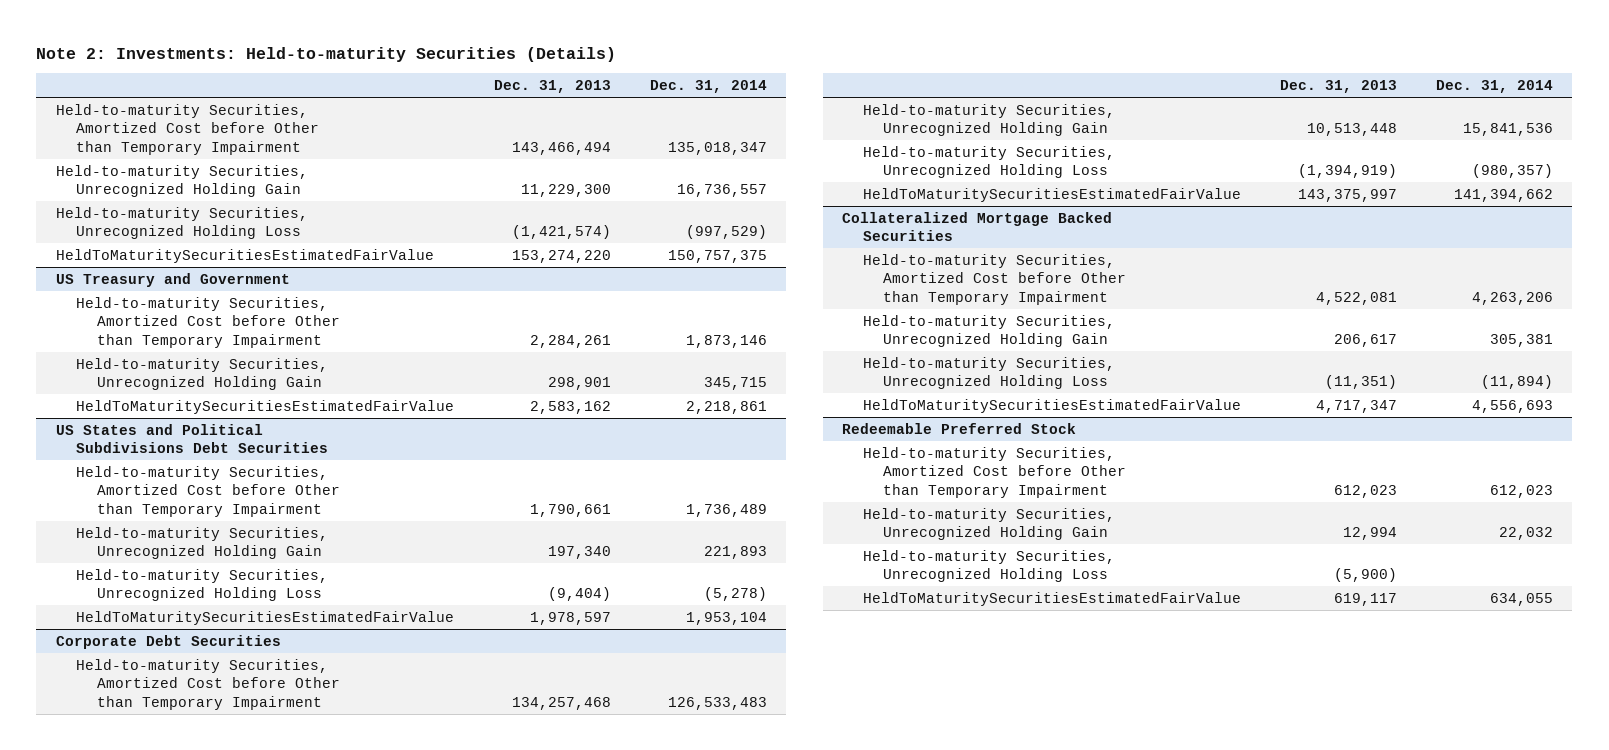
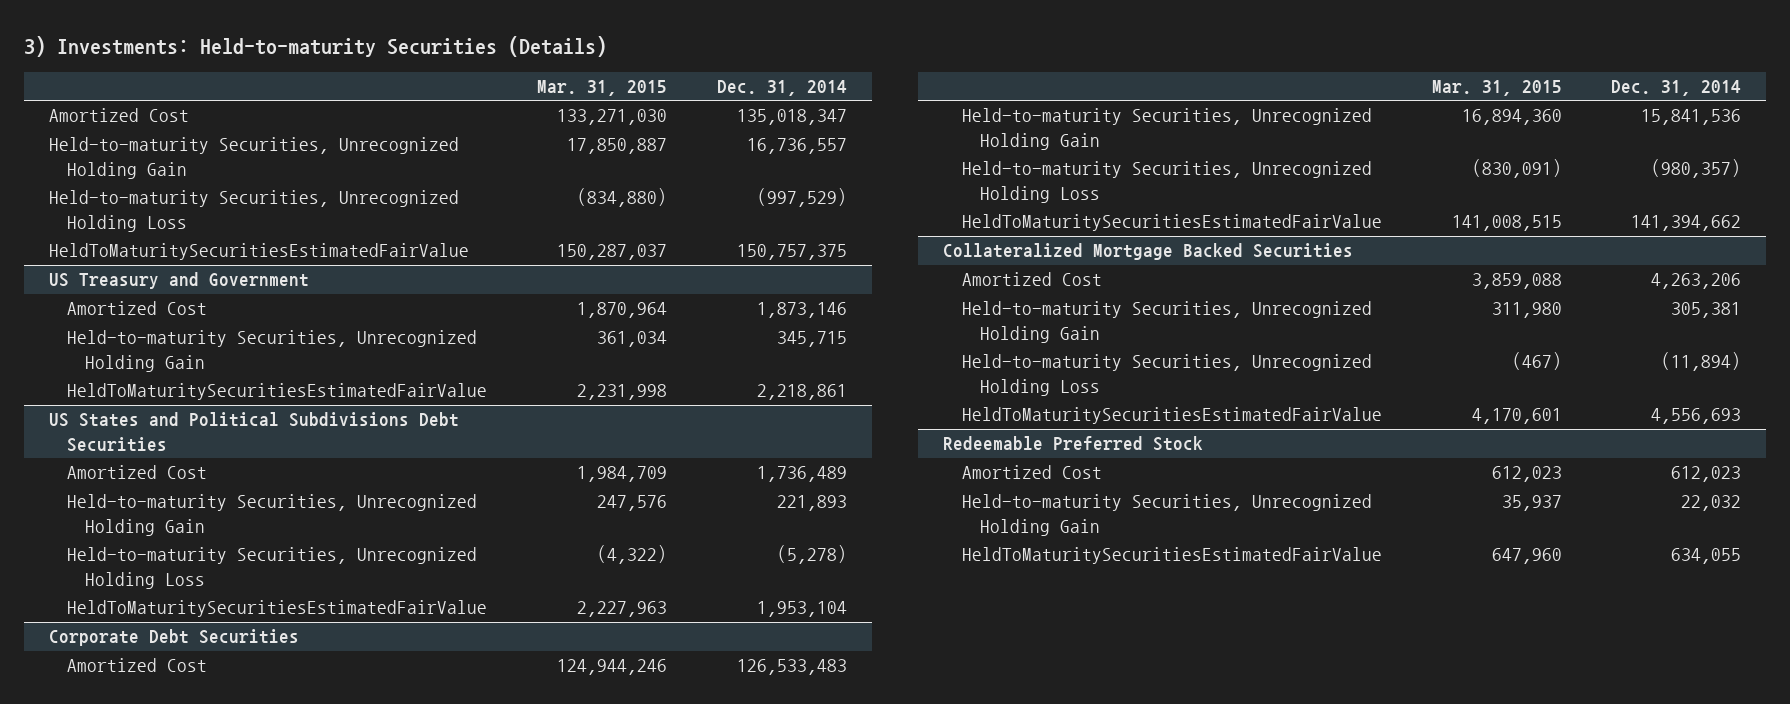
[36,46,617,62] Note 2: Investments: Held-to-maturity Securities (Details) -> [24,35,608,57] 3) Investments: Held-to-maturity Securities (Details)
[493,80,611,94] Dec. 31, 2013 -> none
none -> [537,79,668,96] Mar. 31, 2015
[55,103,320,155] Held-to-maturity Securities, Amortized Cost before Other than Temporary Impairment -> [48,108,189,123] Amortized Cost
[76,296,341,348] Held-to-maturity Securities, Amortized Cost before Other than Temporary Impairment -> [67,301,208,316] Amortized Cost
[76,465,341,517] Held-to-maturity Securities, Amortized Cost before Other than Temporary Impairment -> [67,465,208,480] Amortized Cost
[76,658,341,710] Held-to-maturity Securities, Amortized Cost before Other than Temporary Impairment -> [67,658,208,673] Amortized Cost
[862,253,1127,305] Held-to-maturity Securities, Amortized Cost before Other than Temporary Impairment -> [961,272,1102,287] Amortized Cost
[862,446,1127,498] Held-to-maturity Securities, Amortized Cost before Other than Temporary Impairment -> [961,465,1102,480] Amortized Cost
[862,549,1115,583] Held-to-maturity Securities, Unrecognized Holding Loss -> none

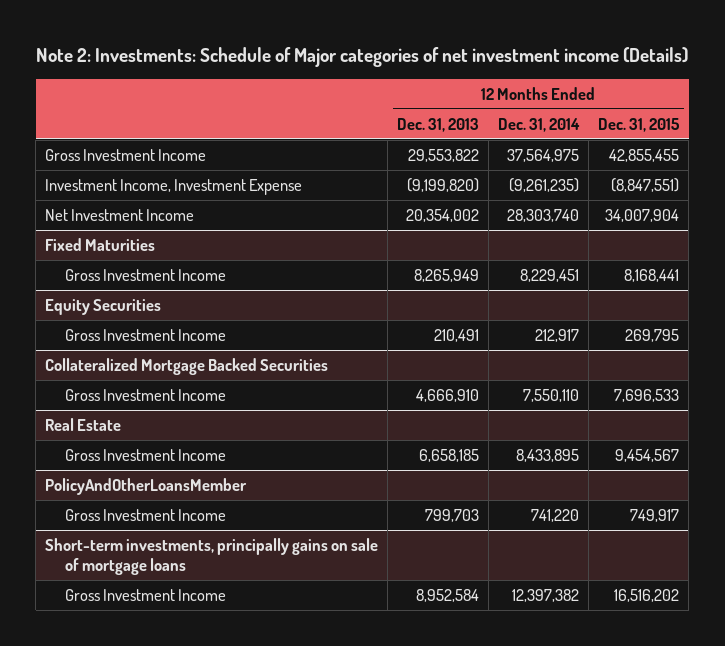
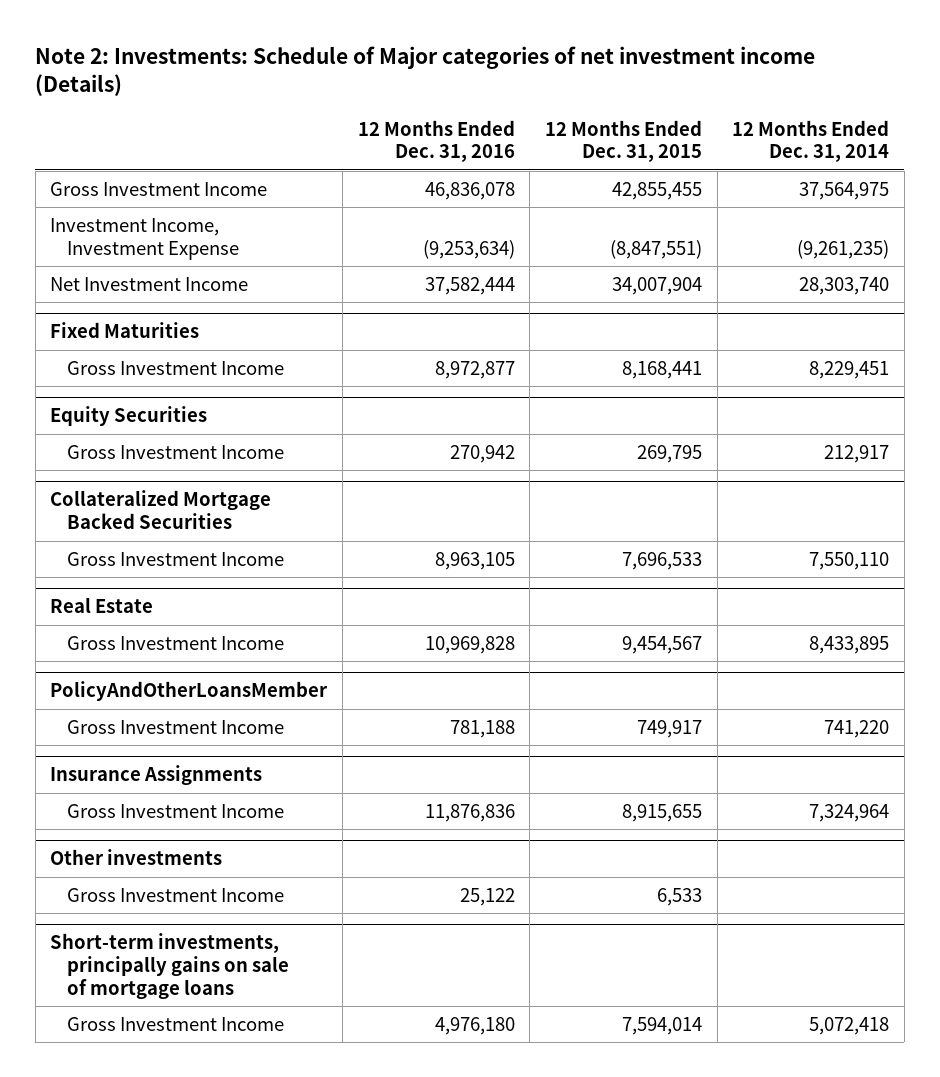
[397,117,480,132] Dec. 31, 2013 -> none
none -> [357,119,515,163] 12 Months Ended Dec. 31, 2016
none -> [50,765,263,786] Insurance Assignments
none -> [67,803,285,818] Gross Investment Income
none -> [50,849,223,866] Other investments
none -> [67,887,285,902] Gross Investment Income
[512,589,580,603] 12,397,382 -> [809,1016,890,1035] 5,072,418
[614,589,680,603] 16,516,202 -> [622,1016,703,1035] 7,594,014

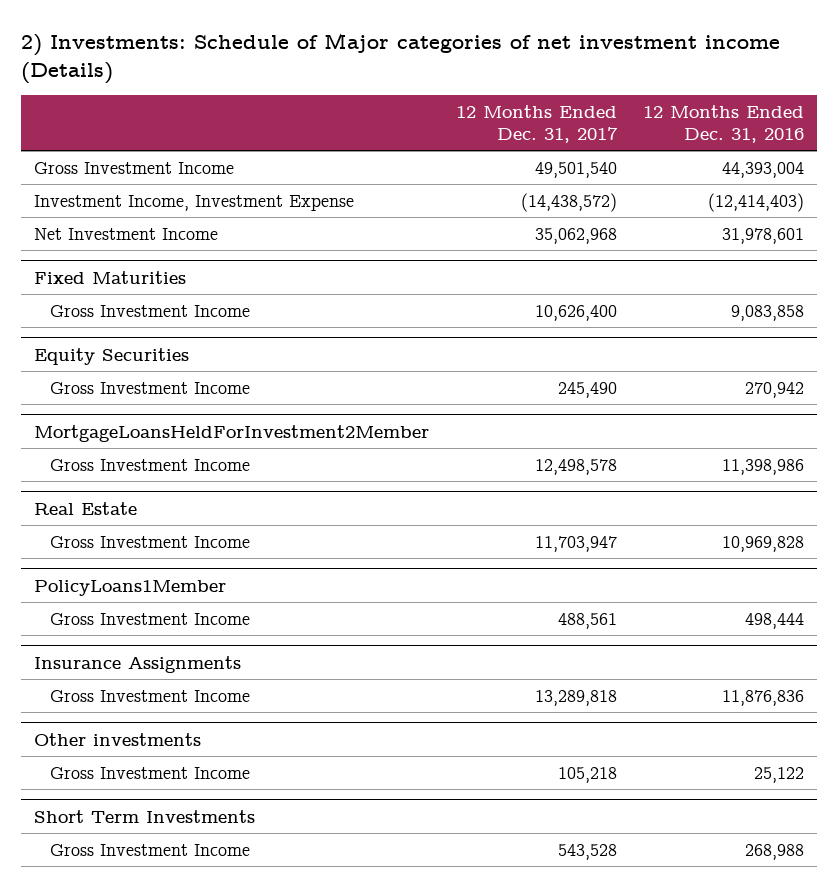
[35,45,816,97] Note 2: Investments: Schedule of Major categories of net investment income (Details) -> [21,33,781,85] 2) Investments: Schedule of Major categories of net investment income (Details)
[545,119,703,163] 12 Months Ended Dec. 31, 2015 -> none
[732,119,890,163] 12 Months Ended Dec. 31, 2014 -> none
none -> [455,105,618,143] 12 Months Ended Dec. 31, 2017
[424,181,515,200] 46,836,078 -> [722,161,805,178] 44,393,004
[422,239,515,259] (9,253,634) -> [708,192,805,212] (12,414,403)
[424,276,515,295] 37,582,444 -> [722,227,805,244] 31,978,601
[434,360,515,379] 8,972,877 -> [731,304,805,321] 9,083,858
[50,490,272,530] Collateralized Mortgage Backed Securities -> none
none -> [34,424,430,442] MortgageLoansHeldForInvestment2Member
[434,551,515,570] 8,963,105 -> [722,458,805,475] 11,398,986
[50,681,329,702] PolicyAndOtherLoansMember -> none
none -> [34,579,227,596] PolicyLoans1Member
[449,719,515,738] 781,188 -> [745,612,805,629] 498,444
[50,933,290,999] Short-term investments, principally gains on sale of mortgage loans -> none
none -> [34,809,256,823] Short Term Investments
[434,1016,515,1035] 4,976,180 -> [745,843,805,860] 268,988

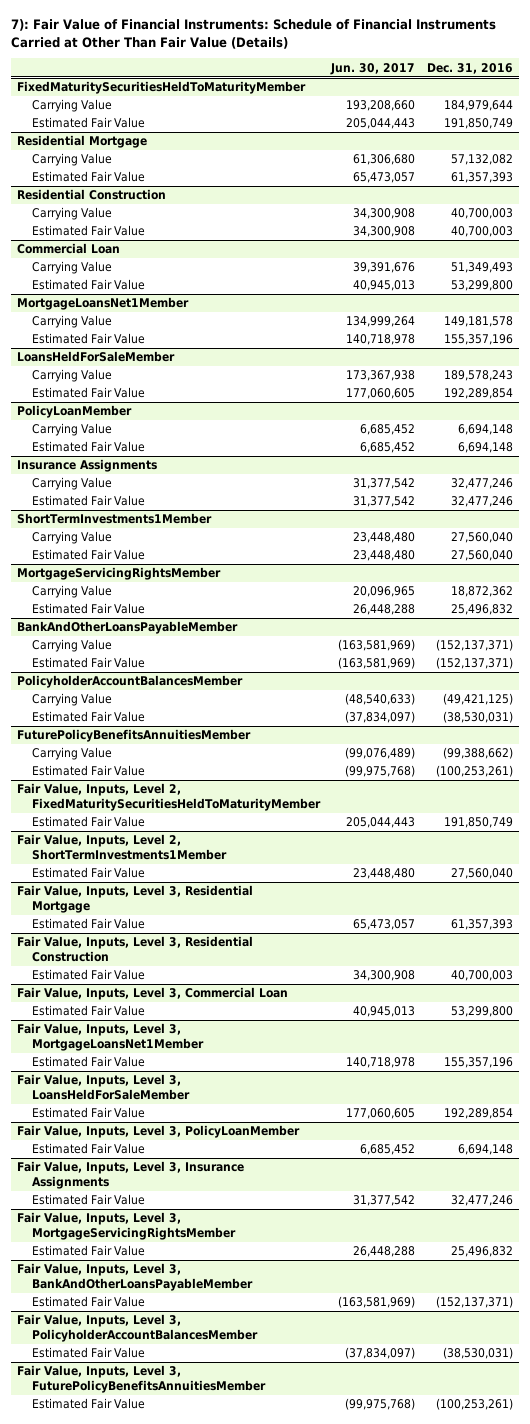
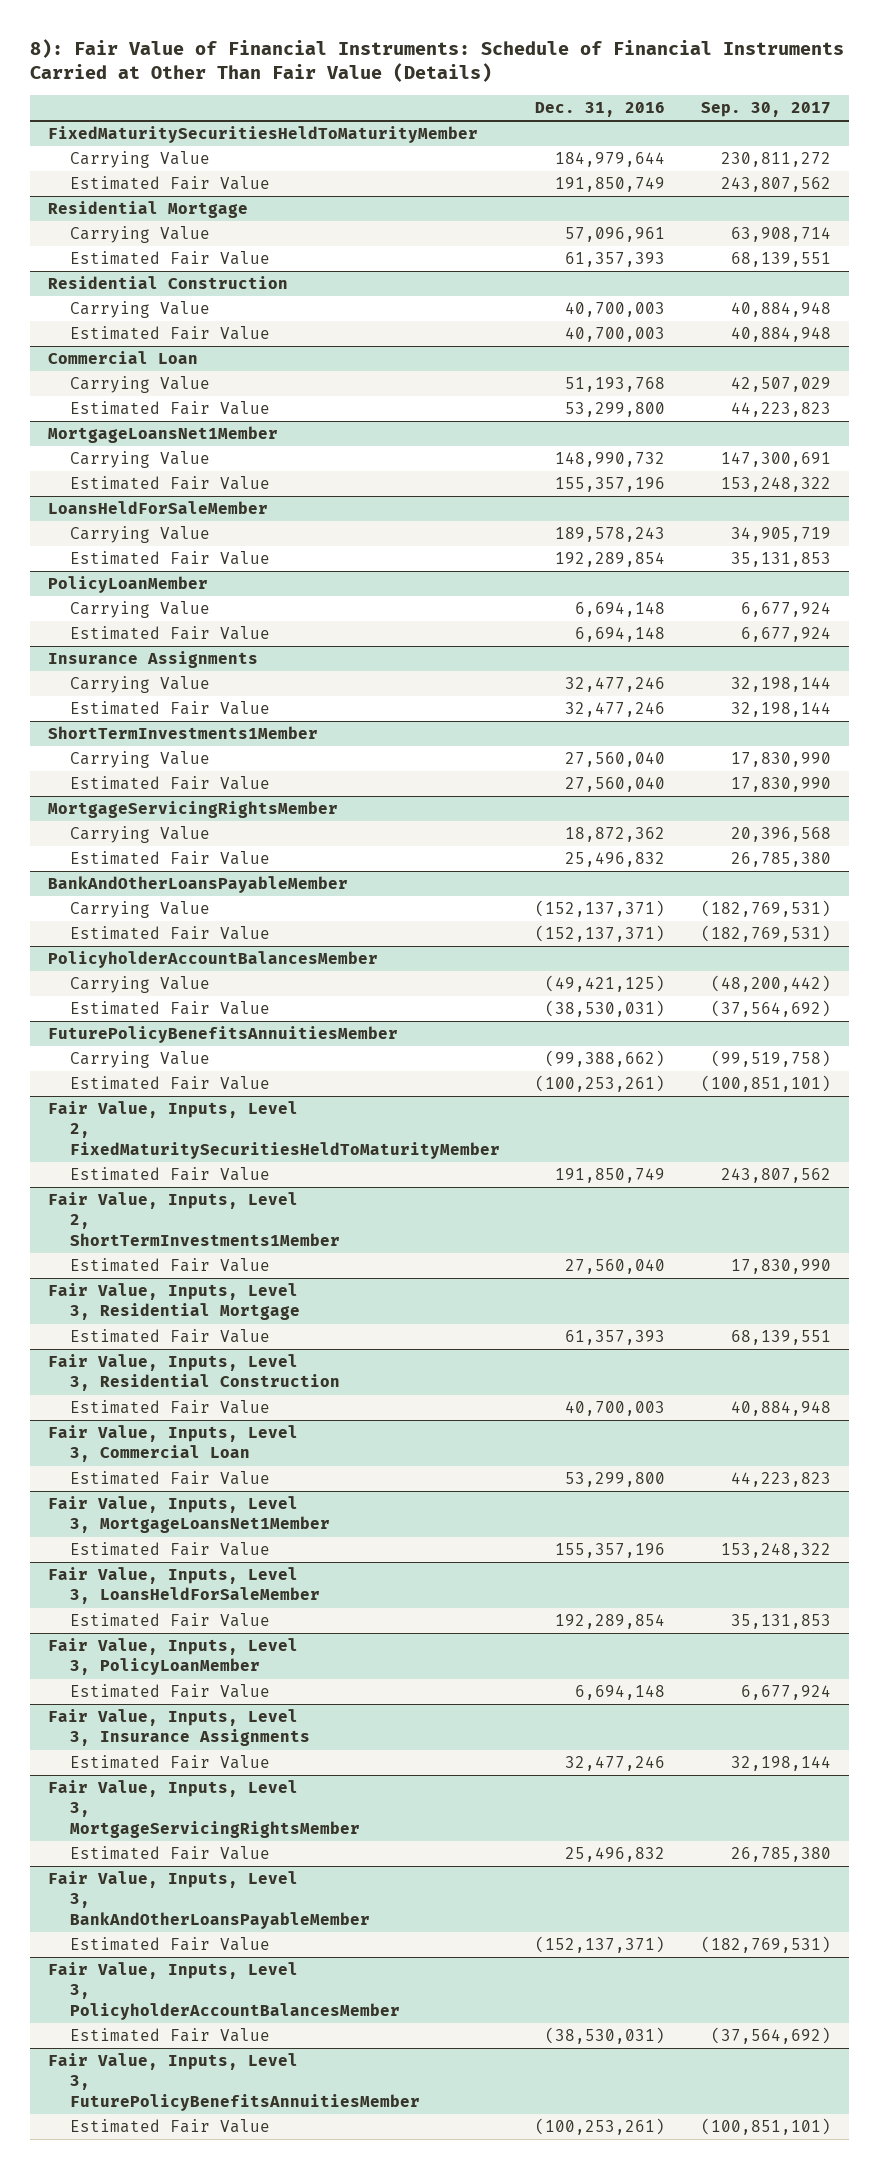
[11,19,497,49] 7): Fair Value of Financial Instruments: Schedule of Financial Instruments Carried at Other Than Fair Value (Details) -> [30,38,845,83] 8): Fair Value of Financial Instruments: Schedule of Financial Instruments Carried at Other Than Fair Value (Details)
[330,62,416,75] Jun. 30, 2017 -> none
none -> [700,101,831,117] Sep. 30, 2017
[451,154,514,166] 57,132,082 -> [565,227,666,243] 57,096,961
[451,262,514,274] 51,349,493 -> [565,377,666,393] 51,193,768
[444,316,514,328] 149,181,578 -> [555,452,666,468] 148,990,732

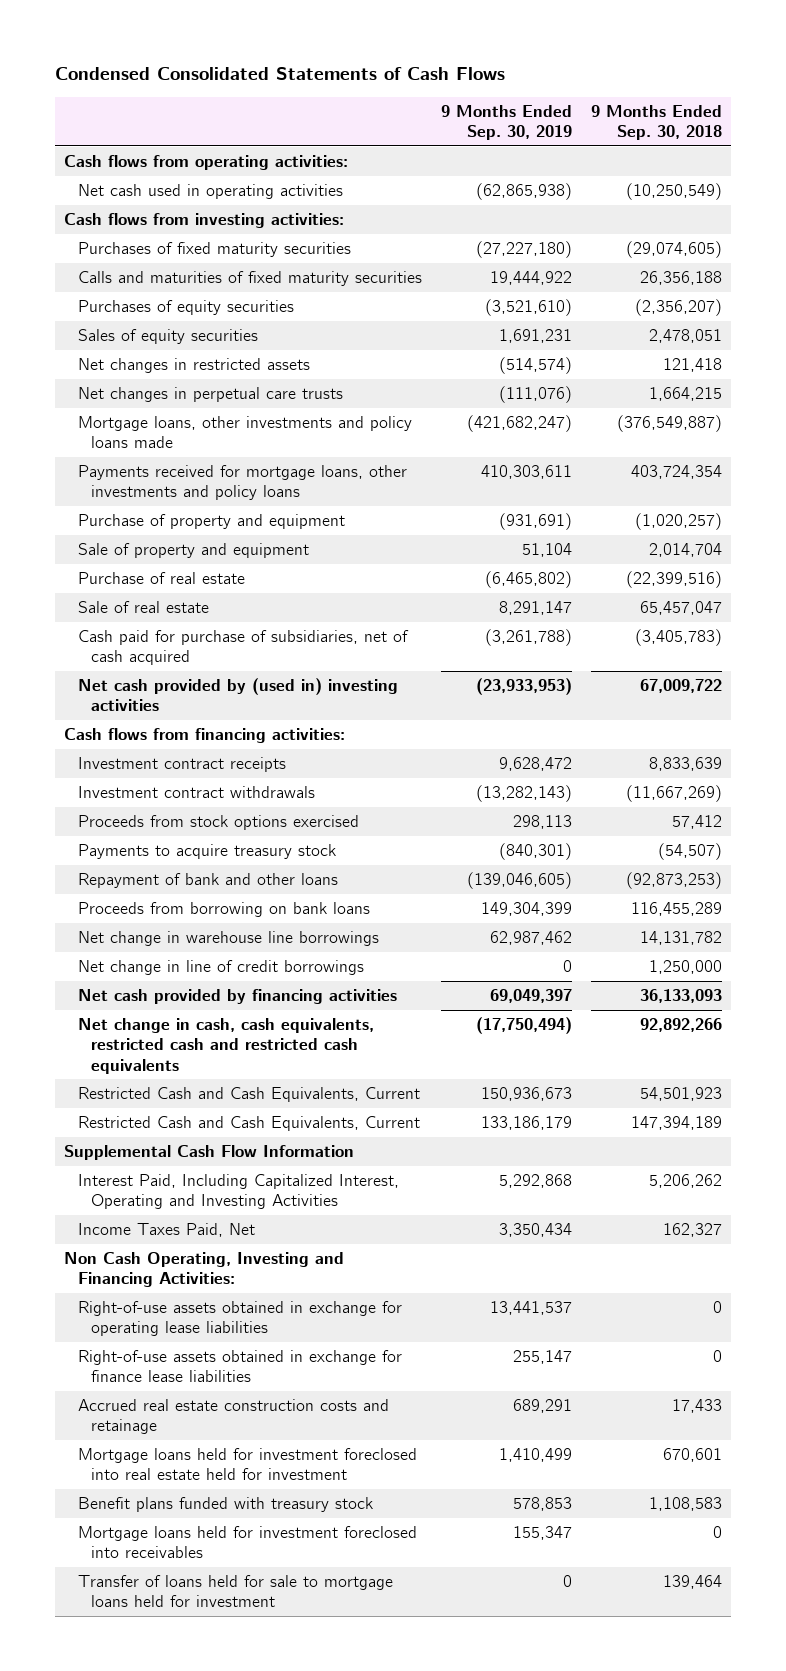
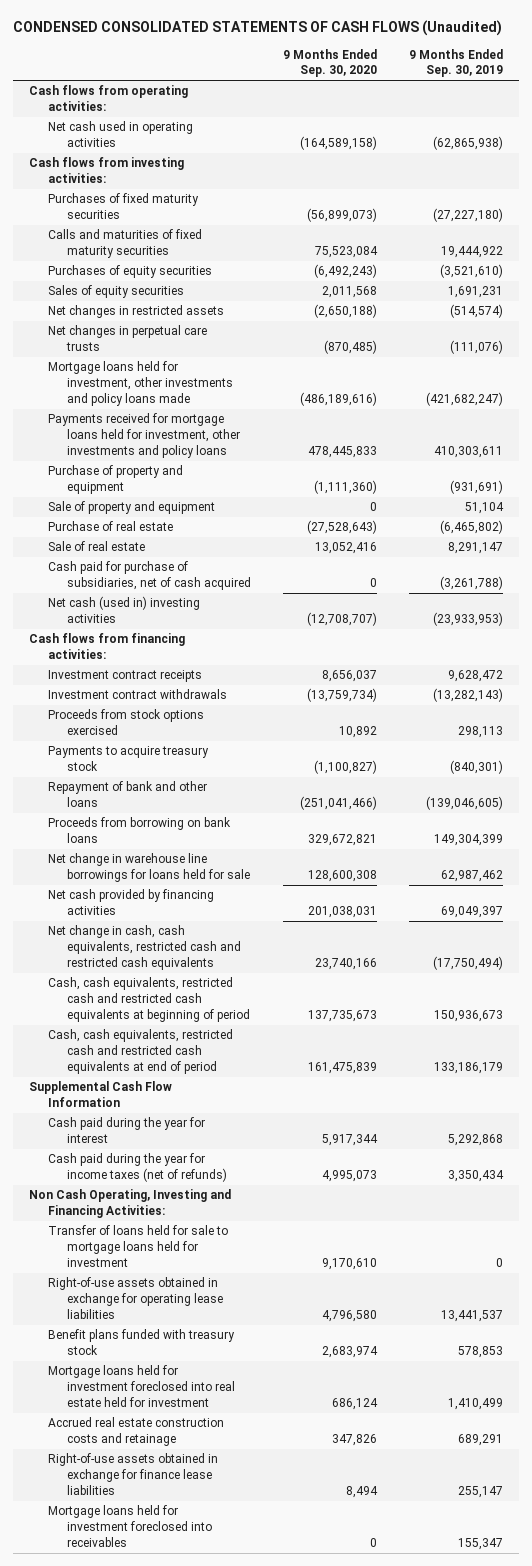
[54,67,505,81] Condensed Consolidated Statements of Cash Flows -> [13,20,503,37] CONDENSED CONSOLIDATED STATEMENTS OF CASH FLOWS (Unaudited)
[590,104,722,141] 9 Months Ended Sep. 30, 2018 -> none
none -> [282,48,377,78] 9 Months Ended Sep. 30, 2020
[77,416,412,449] Mortgage loans, other investments and policy loans made -> [47,361,233,407] Mortgage loans held for investment, other investments and policy loans made
[77,465,407,501] Payments received for mortgage loans, other investments and policy loans -> [47,413,240,459] Payments received for mortgage loans held for investment, other investments and policy loans
[77,678,398,712] Net cash provided by (used in) investing activities -> [47,596,200,624] Net cash (used in) investing activities
[77,960,364,976] Net change in line of credit borrowings -> none
[77,931,379,947] Net change in warehouse line borrowings -> [47,853,250,883] Net change in warehouse line borrowings for loans held for sale
[77,1087,420,1103] Restricted Cash and Cash Equivalents, Current -> [47,977,250,1023] Cash, cash equivalents, restricted cash and restricted cash equivalents at beginning of period
[77,1116,420,1132] Restricted Cash and Cash Equivalents, Current -> [47,1029,233,1075] Cash, cash equivalents, restricted cash and restricted cash equivalents at end of period
[77,1174,399,1210] Interest Paid, Including Capitalized Interest, Operating and Investing Activities -> [47,1117,205,1144] Cash paid during the year for interest
[77,1223,255,1238] Income Taxes Paid, Net -> [47,1153,227,1183] Cash paid during the year for income taxes (net of refunds)
[77,1575,393,1608] Transfer of loans held for sale to mortgage loans held for investment -> [47,1225,228,1268] Transfer of loans held for sale to mortgage loans held for investment
[77,1448,417,1481] Mortgage loans held for investment foreclosed into real estate held for investment -> [47,1365,235,1408] Mortgage loans held for investment foreclosed into real estate held for investment
[77,1399,389,1435] Accrued real estate construction costs and retainage -> [47,1417,224,1447] Accrued real estate construction costs and retainage
[77,1350,402,1383] Right-of-use assets obtained in exchange for finance lease liabilities -> [47,1453,218,1496] Right-of-use assets obtained in exchange for finance lease liabilities

